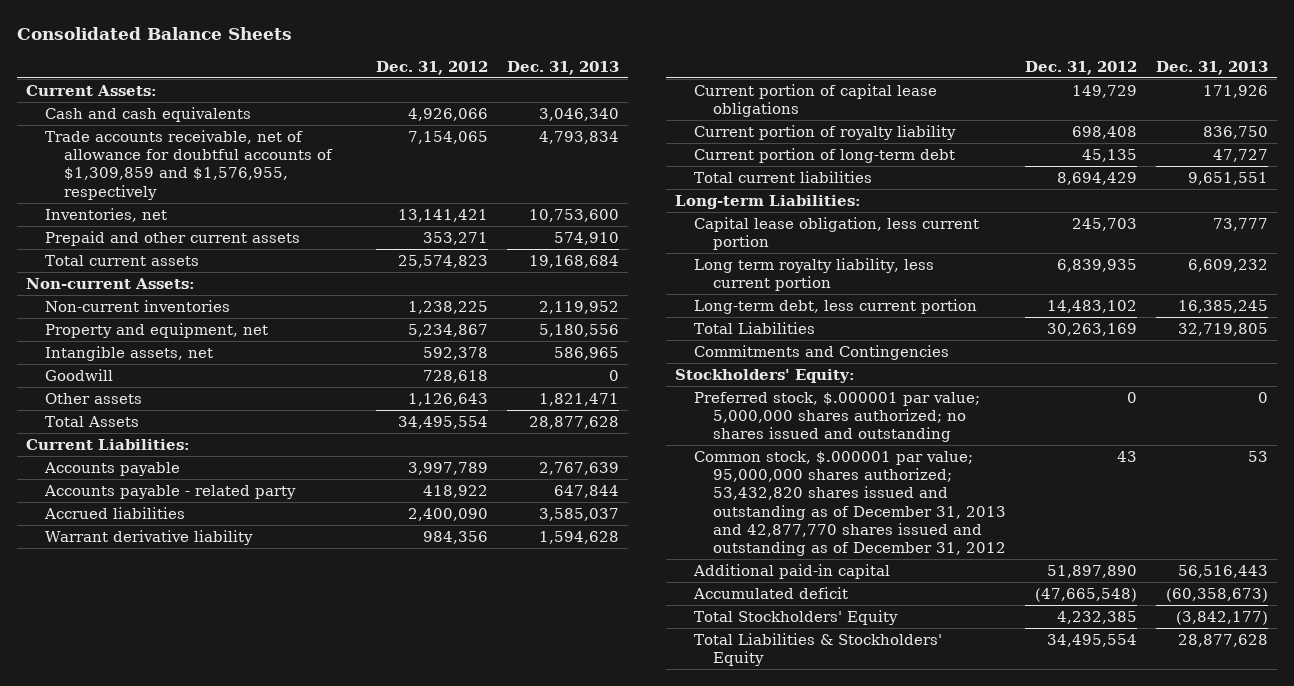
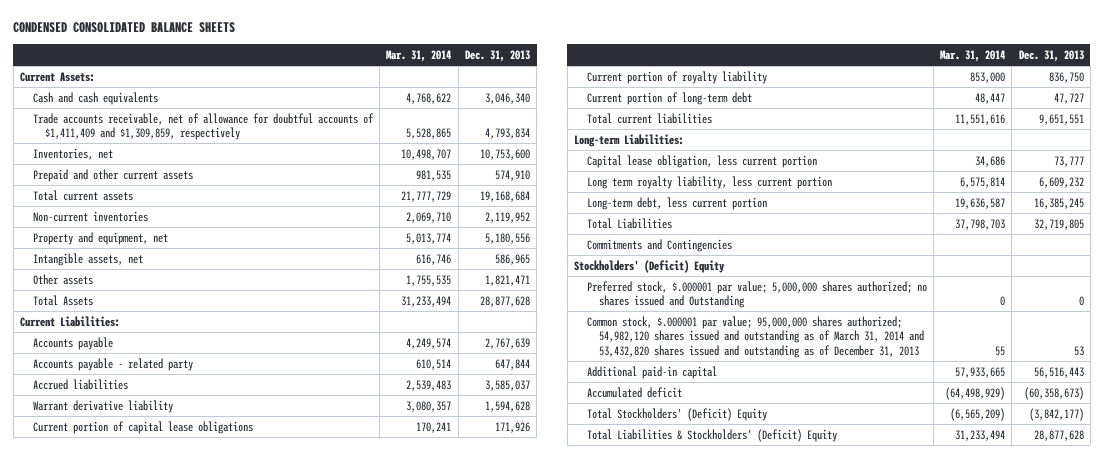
[16,26,292,40] Consolidated Balance Sheets -> [13,22,236,34] CONDENSED CONSOLIDATED BALANCE SHEETS
[375,60,488,75] Dec. 31, 2012 -> none
none -> [386,50,452,63] Mar. 31, 2014
[44,129,333,200] Trade accounts receivable, net of allowance for doubtful accounts of $1,309,859 and $1,576,955, respectively -> [32,112,374,141] Trade accounts receivable, net of allowance for doubtful accounts of $1,411,409 and $1,309,859, respectively
[26,277,196,289] Non-current Assets: -> none
[44,368,113,381] Goodwill -> none
[675,368,856,383] Stockholders' Equity: -> [573,259,725,273] Stockholders' (Deficit) Equity
[693,391,980,443] Preferred stock, $.000001 par value; 5,000,000 shares authorized; no shares issued and outstanding -> [586,280,927,309] Preferred stock, $.000001 par value; 5,000,000 shares authorized; no shares issued and Outstanding
[693,450,1006,557] Common stock, $.000001 par value; 95,000,000 shares authorized; 53,432,820 shares issued and outstanding as of December 31, 2013 and 42,877,770 shares issued and outstanding as of December 31, 2012 -> [586,315,925,358] Common stock, $.000001 par value; 95,000,000 shares authorized; 54,982,120 shares issued and outstanding as of March 31, 2014 and 53,432,820 shares issued and outstanding as of December 31, 2013
[693,609,898,625] Total Stockholders' Equity -> [586,407,767,421] Total Stockholders' (Deficit) Equity
[693,632,942,667] Total Liabilities & Stockholders' Equity -> [586,428,837,442] Total Liabilities & Stockholders' (Deficit) Equity

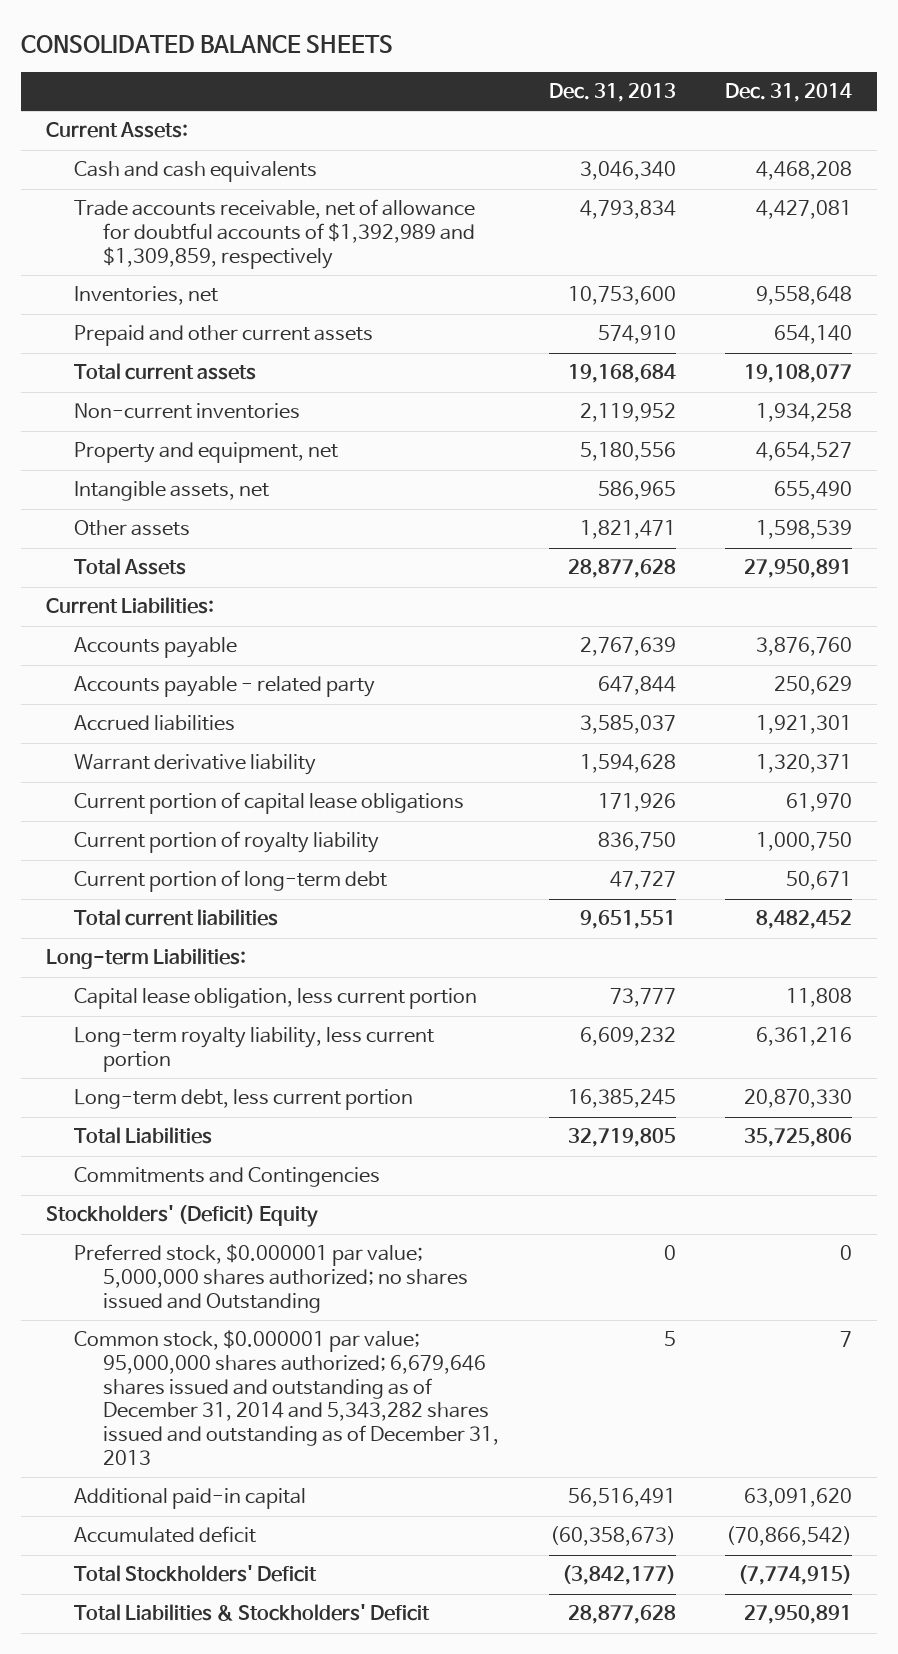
[13,22,236,34] CONDENSED CONSOLIDATED BALANCE SHEETS -> [20,34,393,53] CONSOLIDATED BALANCE SHEETS
[386,50,452,63] Mar. 31, 2014 -> none
none -> [725,83,853,103] Dec. 31, 2014
[32,112,374,141] Trade accounts receivable, net of allowance for doubtful accounts of $1,411,409 and $1,309,859, respectively -> [74,199,476,269] Trade accounts receivable, net of allowance for doubtful accounts of $1,392,989 and $1,309,859, respectively
[586,175,832,189] Long term royalty liability, less current portion -> [74,1027,435,1073] Long-term royalty liability, less current portion
[586,280,927,309] Preferred stock, $.000001 par value; 5,000,000 shares authorized; no shares issued and Outstanding -> [74,1244,469,1313] Preferred stock, $0.000001 par value; 5,000,000 shares authorized; no shares issued and Outstanding
[586,315,925,358] Common stock, $.000001 par value; 95,000,000 shares authorized; 54,982,120 shares issued and outstanding as of March 31, 2014 and 53,432,820 shares issued and outstanding as of December 31, 2013 -> [74,1330,500,1465] Common stock, $0.000001 par value; 95,000,000 shares authorized; 6,679,646 shares issued and outstanding as of December 31, 2014 and 5,343,282 shares issued and outstanding as of December 31, 2013
[1073,345,1084,356] 53 -> [663,1331,676,1347] 5
[1033,366,1084,378] 56,516,443 -> [567,1488,676,1508] 56,516,491
[586,407,767,421] Total Stockholders' (Deficit) Equity -> [74,1565,318,1583] Total Stockholders' Deficit
[586,428,837,442] Total Liabilities & Stockholders' (Deficit) Equity -> [74,1604,431,1622] Total Liabilities & Stockholders' Deficit

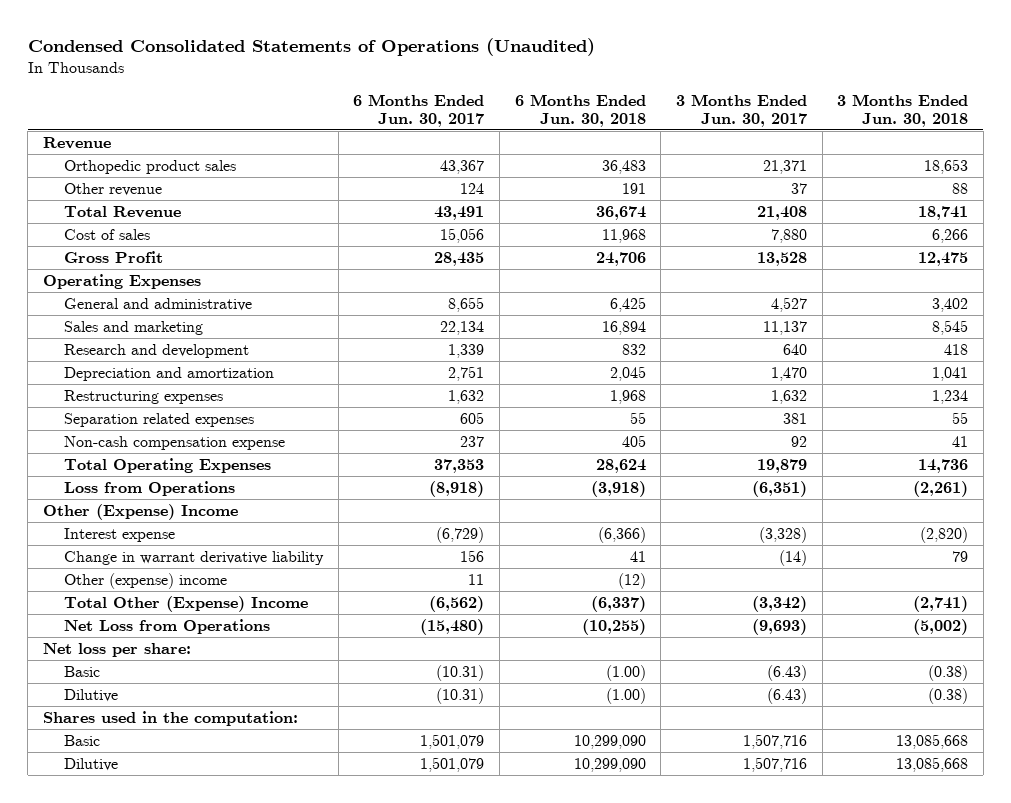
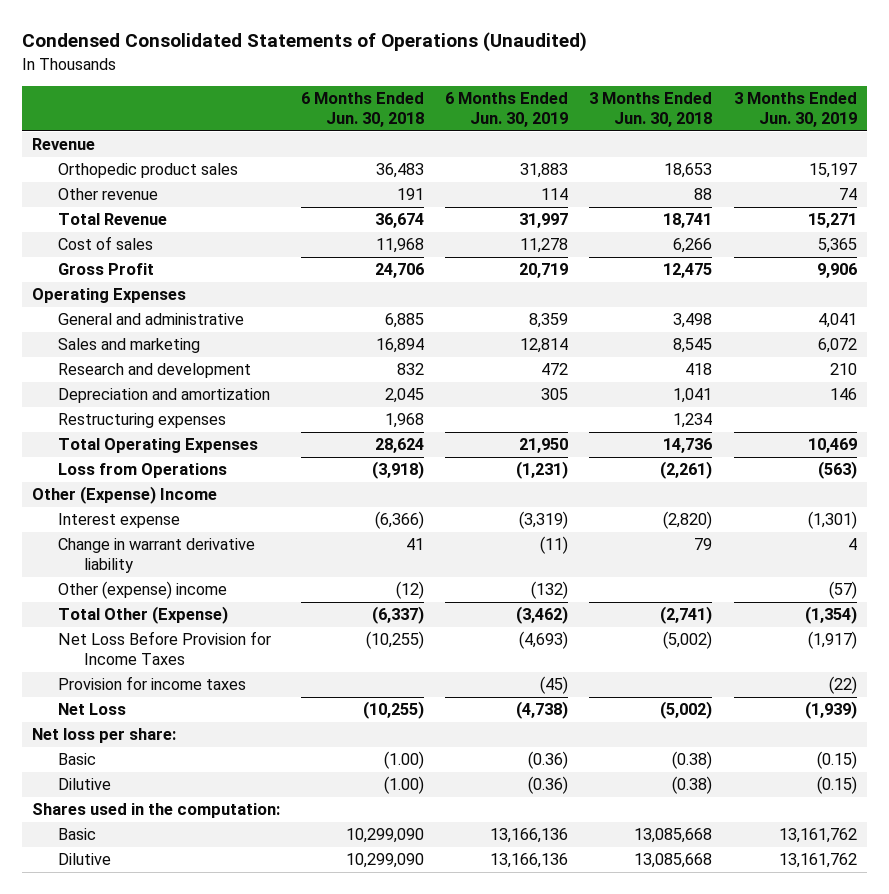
[353,93,485,127] 6 Months Ended Jun. 30, 2017 -> none
[675,93,807,127] 3 Months Ended Jun. 30, 2017 -> none
none -> [445,92,569,127] 6 Months Ended Jun. 30, 2019
none -> [733,92,857,127] 3 Months Ended Jun. 30, 2019
[609,296,646,312] 6,425 -> [385,313,425,329] 6,885
[932,297,969,312] 3,402 -> [673,313,713,329] 3,498
[64,412,255,427] Separation related expenses -> none
[64,435,286,450] Non-cash compensation expense -> none
[64,595,309,612] Total Other (Expense) Income -> [58,606,229,625] Total Other (Expense)
none -> [58,631,272,665] Net Loss Before Provision for Income Taxes
none -> [58,676,247,691] Provision for income taxes
[64,618,271,634] Net Loss from Operations -> [58,703,127,716] Net Loss

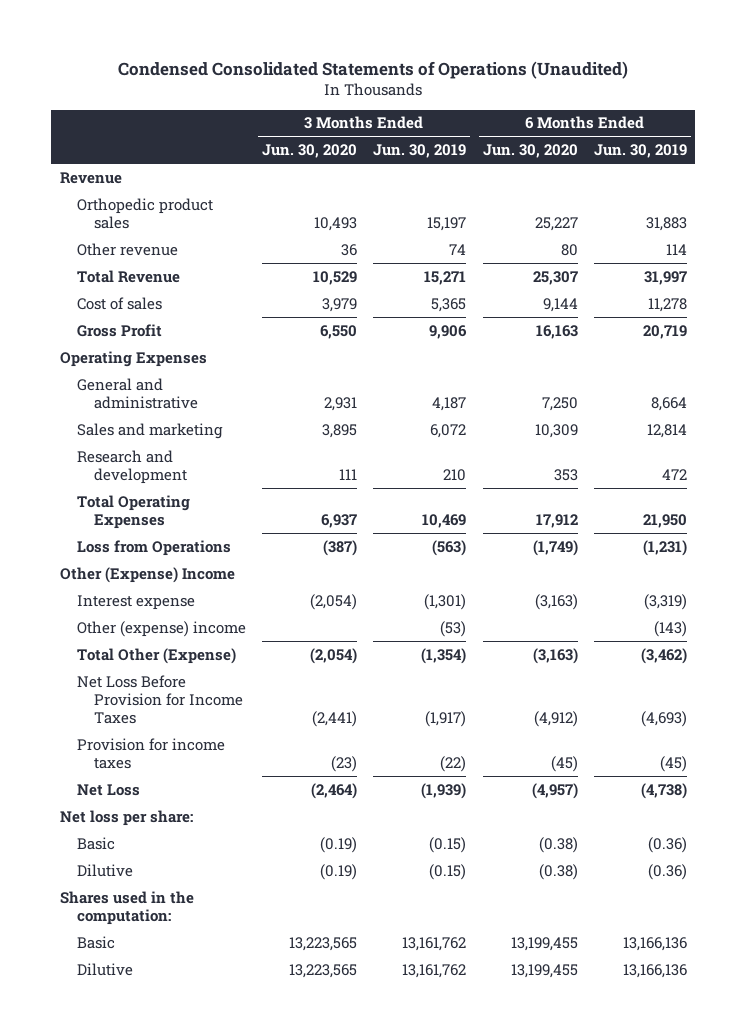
[301,92,425,127] 6 Months Ended Jun. 30, 2018 -> none
[589,92,713,127] 3 Months Ended Jun. 30, 2018 -> none
none -> [262,144,358,159] Jun. 30, 2020
none -> [482,144,578,159] Jun. 30, 2020
[529,313,569,329] 8,359 -> [650,396,687,411] 8,664
[817,313,857,329] 4,041 -> [432,396,467,411] 4,187
[58,388,271,404] Depreciation and amortization -> none
[58,413,227,429] Restructuring expenses -> none
[58,538,256,573] Change in warrant derivative liability -> none
[531,581,569,600] (132) -> [653,620,687,637] (143)
[828,581,857,600] (57) -> [440,620,467,637] (53)

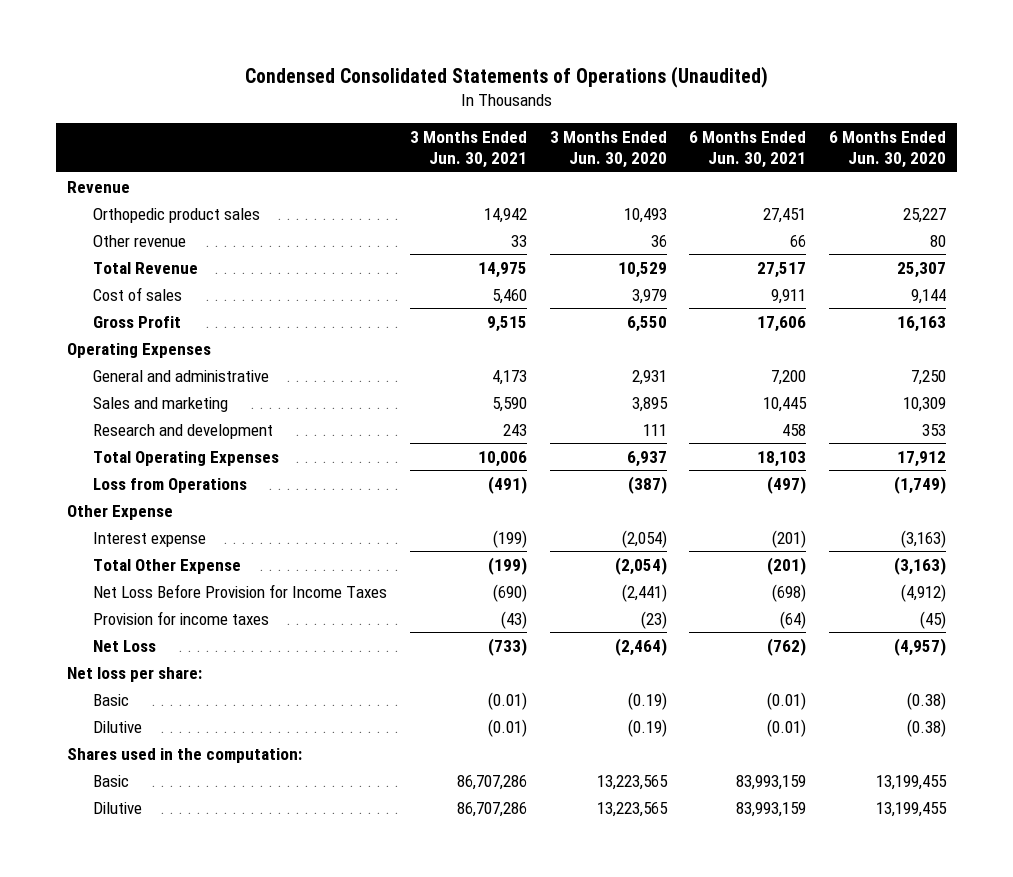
[373,144,467,159] Jun. 30, 2019 -> none
[593,144,687,159] Jun. 30, 2019 -> none
none -> [409,130,527,169] 3 Months Ended Jun. 30, 2021
none -> [689,130,807,169] 6 Months Ended Jun. 30, 2021
[59,566,235,583] Other (Expense) Income -> [67,504,174,520] Other Expense
[76,620,246,637] Other (expense) income -> none
[76,647,236,664] Total Other (Expense) -> [93,558,242,574] Total Other Expense

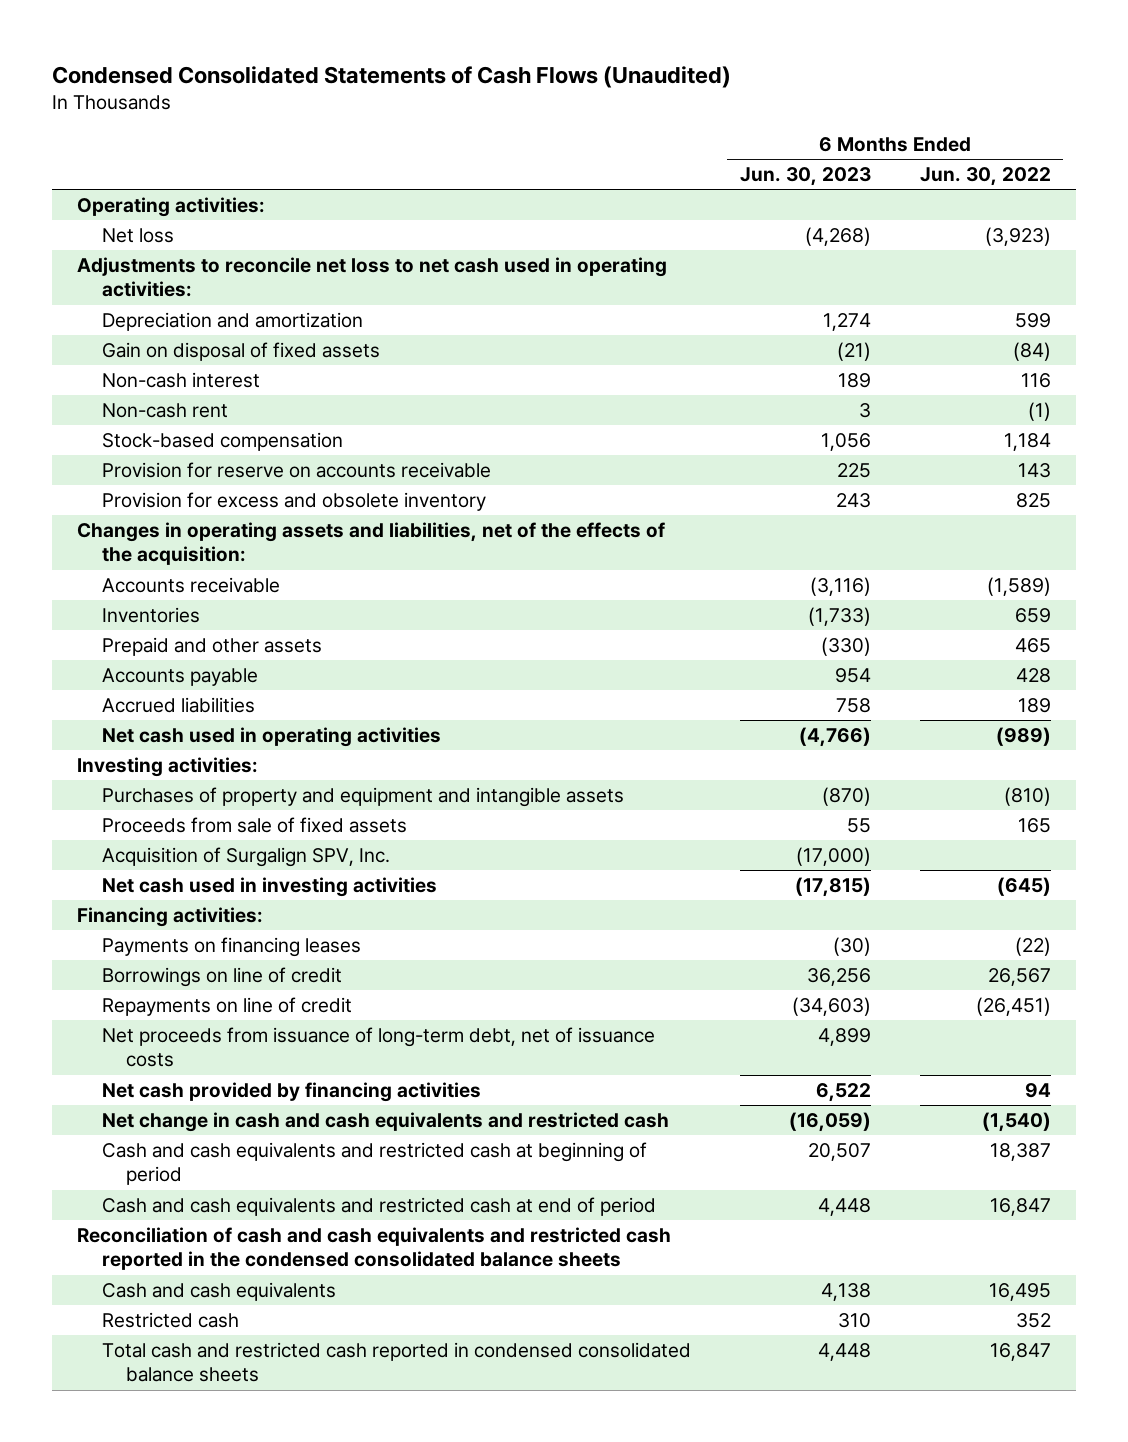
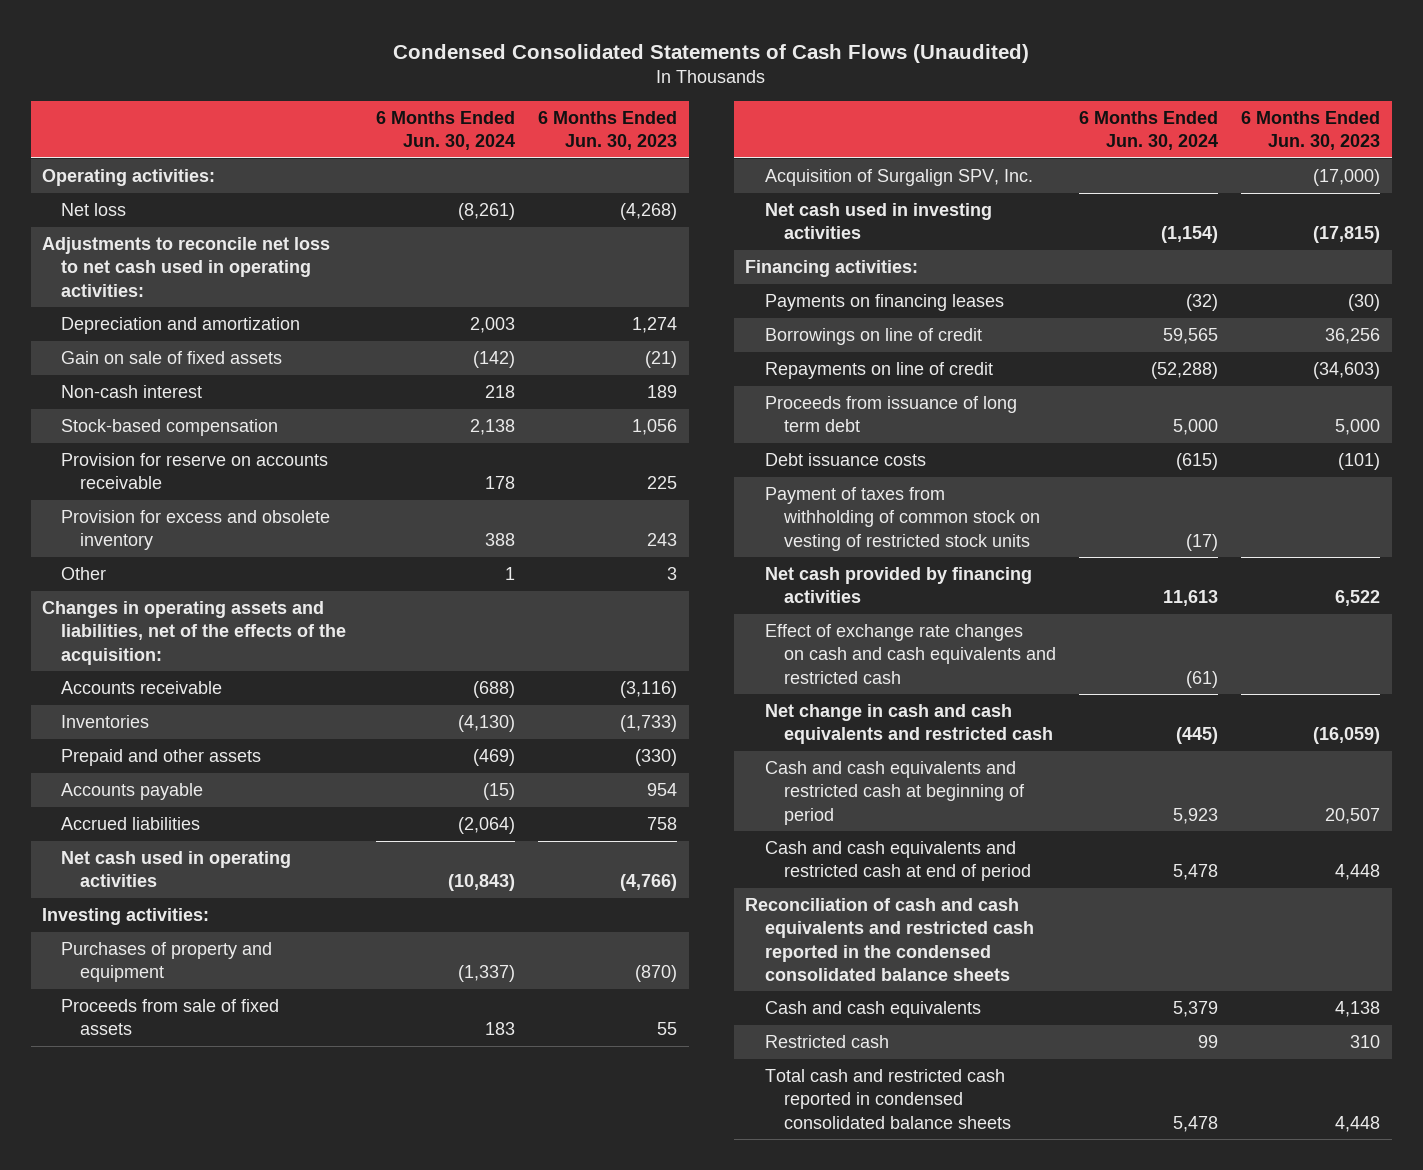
[919,167,1051,187] Jun. 30, 2022 -> none
none -> [375,110,515,151] 6 Months Ended Jun. 30, 2024
[101,342,380,362] Gain on disposal of fixed assets -> [61,350,283,364] Gain on sale of fixed assets
[101,403,228,419] Non-cash rent -> none
none -> [61,566,107,580] Other
[101,787,624,808] Purchases of property and equipment and intangible assets -> [61,941,273,983] Purchases of property and equipment
[101,1027,655,1068] Net proceeds from issuance of long-term debt, net of issuance costs -> [764,395,1017,433] Proceeds from issuance of long term debt
[817,1028,871,1047] 4,899 -> [1335,419,1381,436] 5,000
none -> [764,452,926,466] Debt issuance costs
none -> [764,486,1040,551] Payment of taxes from withholding of common stock on vesting of restricted stock units
none -> [764,623,1056,684] Effect of exchange rate changes on cash and cash equivalents and restricted cash

